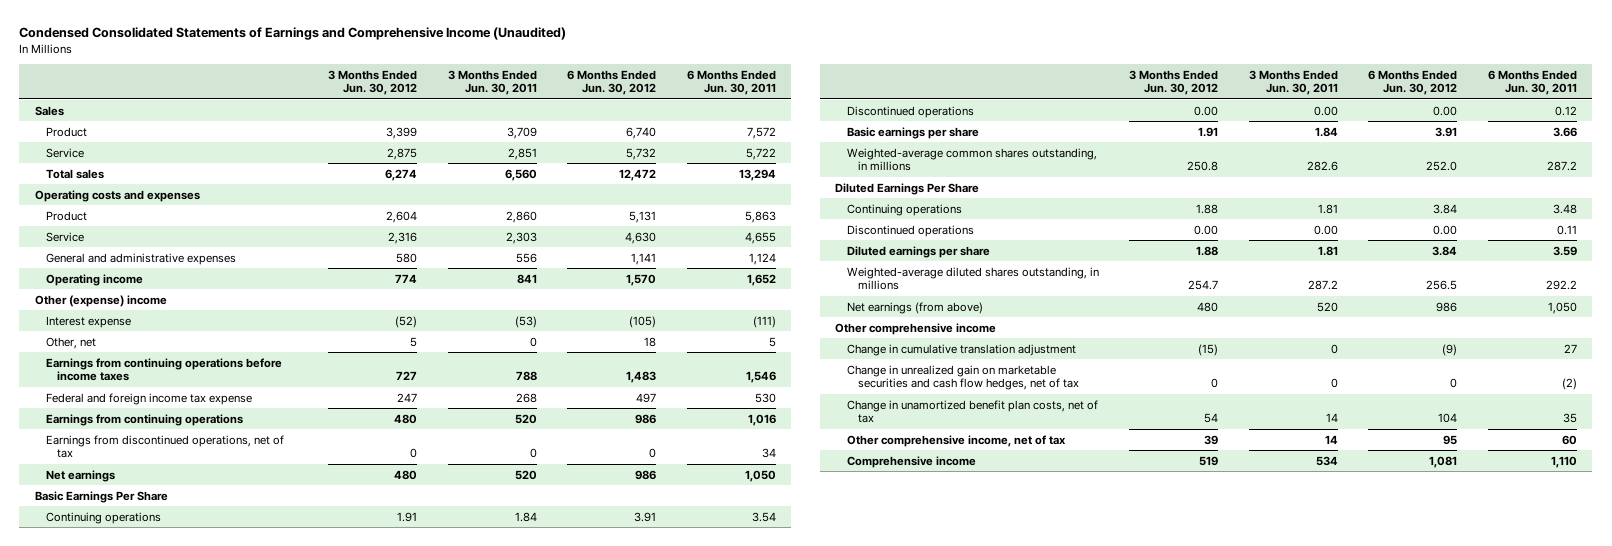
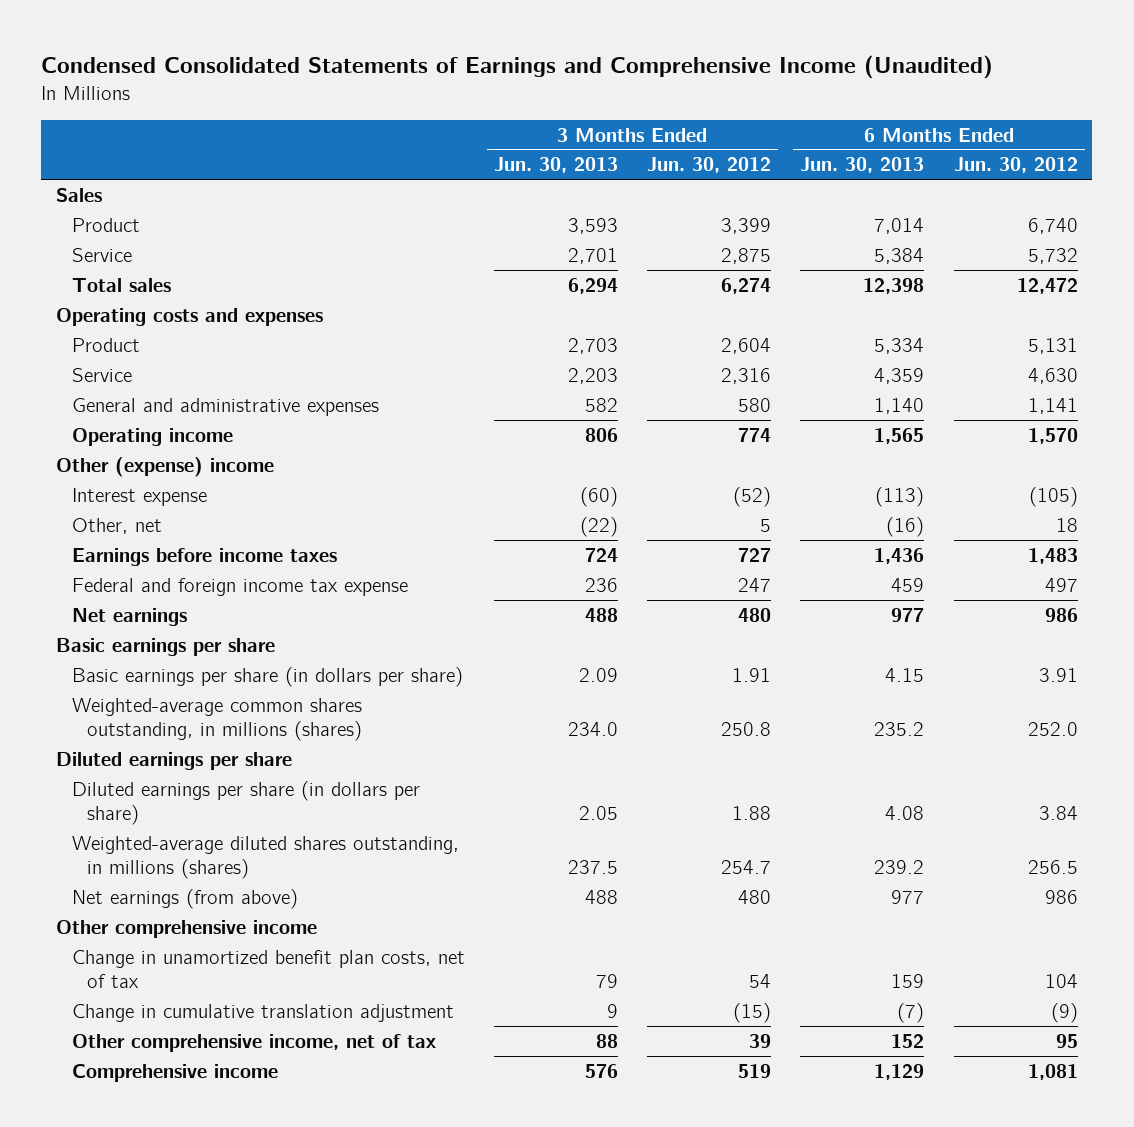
[447,69,537,96] 3 Months Ended Jun. 30, 2011 -> none
[687,69,777,96] 6 Months Ended Jun. 30, 2011 -> none
none -> [493,157,618,174] Jun. 30, 2013
none -> [800,157,925,174] Jun. 30, 2013
[45,357,282,382] Earnings from continuing operations before income taxes -> [71,547,337,566] Earnings before income taxes
[45,413,243,426] Earnings from continuing operations -> none
[45,434,284,459] Earnings from discontinued operations, net of tax -> none
[45,511,161,524] Continuing operations -> none
[846,105,974,118] Discontinued operations -> none
[846,203,962,216] Continuing operations -> none
[846,224,974,237] Discontinued operations -> none
[34,490,168,503] Basic Earnings Per Share -> [56,637,276,656] Basic earnings per share
[846,126,979,139] Basic earnings per share -> [71,666,463,687] Basic earnings per share (in dollars per share)
[846,147,1097,172] Weighted-average common shares outstanding, in millions -> [71,697,363,741] Weighted-average common shares outstanding, in millions (shares)
[835,182,980,195] Diluted Earnings Per Share -> [56,751,293,770] Diluted earnings per share
[846,245,990,258] Diluted earnings per share -> [71,780,420,825] Diluted earnings per share (in dollars per share)
[846,266,1099,291] Weighted-average diluted shares outstanding, in millions -> [71,835,459,879] Weighted-average diluted shares outstanding, in millions (shares)
[846,364,1079,391] Change in unrealized gain on marketable securities and cash flow hedges, net of tax -> none
[846,343,1076,356] Change in cumulative translation adjustment -> [71,1003,454,1022] Change in cumulative translation adjustment

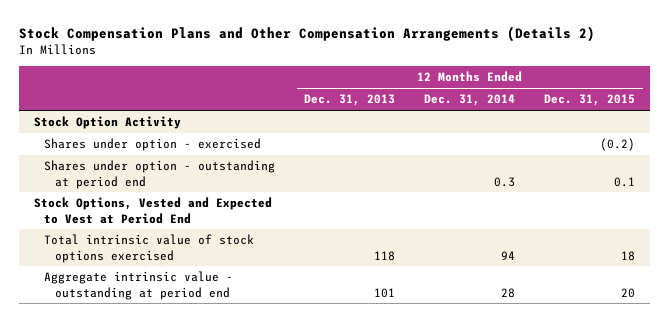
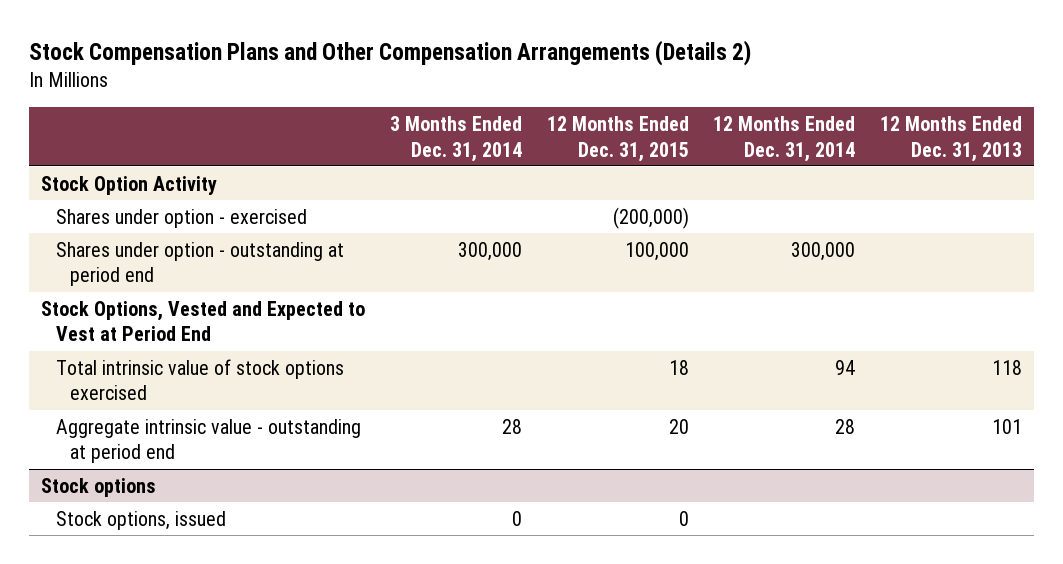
none -> [390,115,523,162] 3 Months Ended Dec. 31, 2014
[600,138,636,152] (0.2) -> [612,206,689,229] (200,000)
[494,176,516,187] 0.3 -> [791,241,856,261] 300,000
[614,176,636,187] 0.1 -> [624,241,689,261] 100,000
none -> [41,477,157,497] Stock options
none -> [55,510,226,530] Stock options, issued

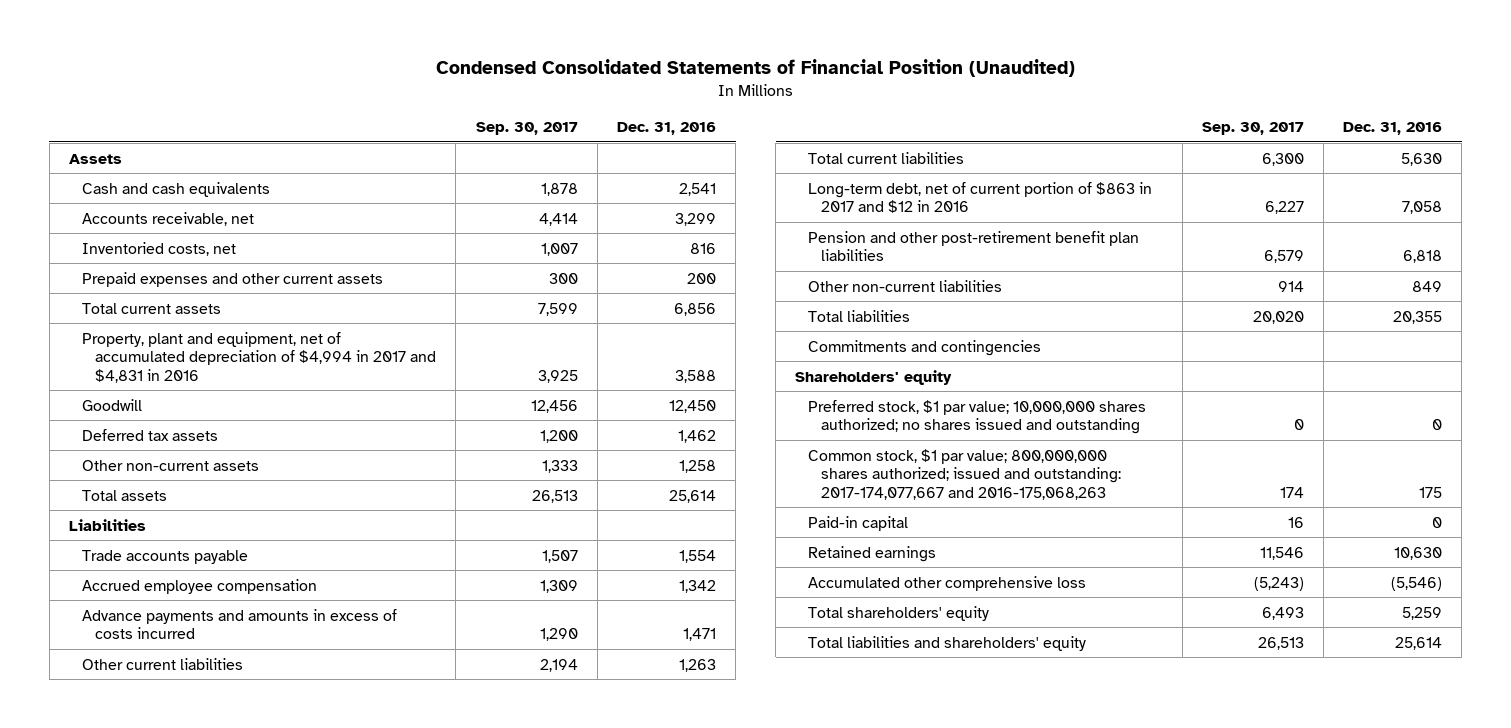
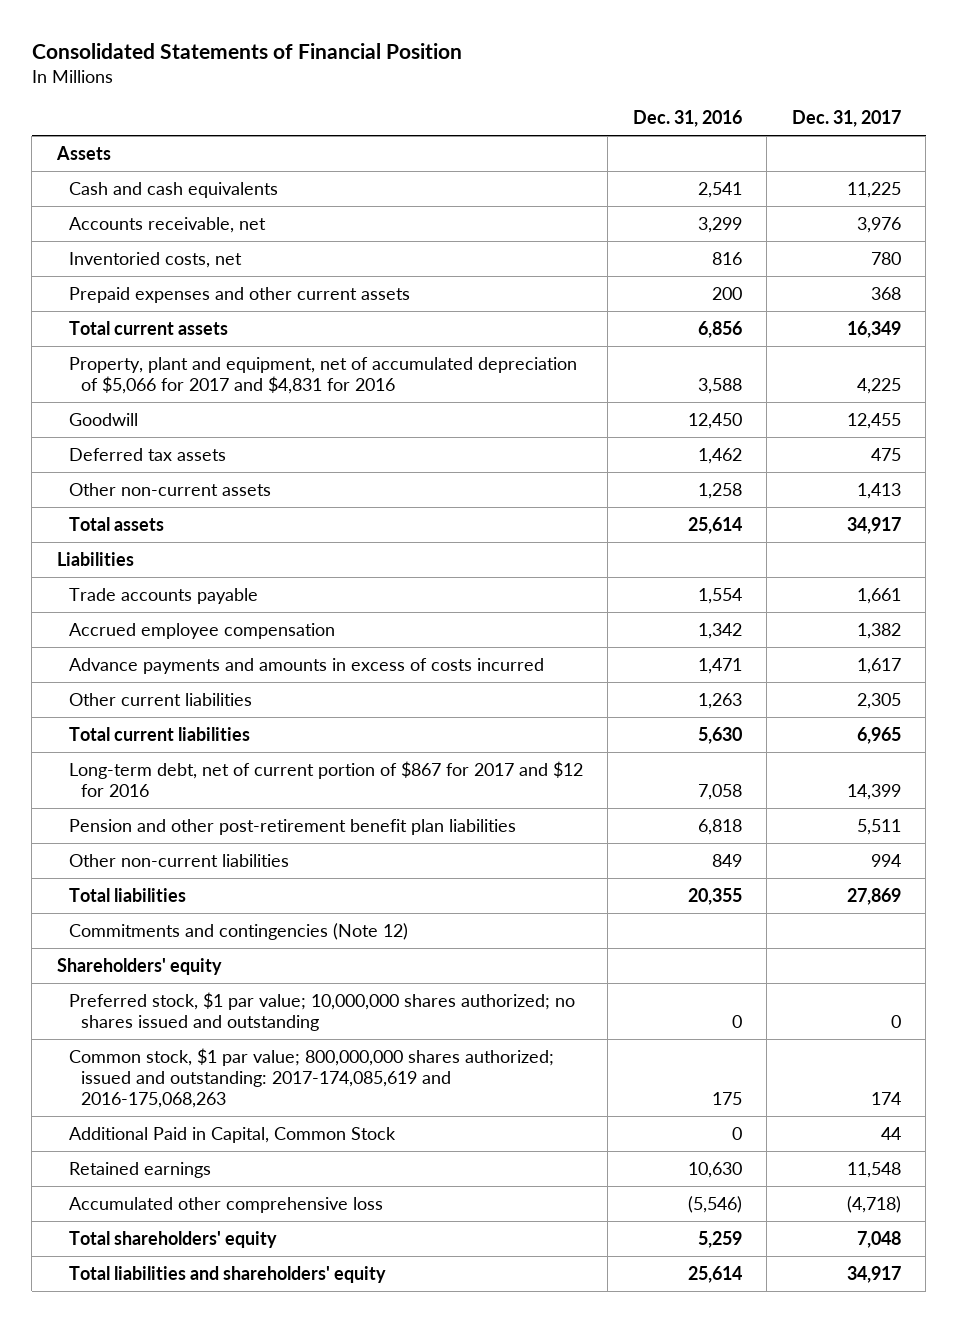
[435,59,1075,78] Condensed Consolidated Statements of Financial Position (Unaudited) -> [31,43,462,60] Consolidated Statements of Financial Position
[475,122,578,136] Sep. 30, 2017 -> none
none -> [791,110,901,128] Dec. 31, 2017
[82,331,437,383] Property, plant and equipment, net of accumulated depreciation of $4,994 in 2017 and $4,831 in 2016 -> [68,356,577,394] Property, plant and equipment, net of accumulated depreciation of $5,066 for 2017 and $4,831 for 2016
[808,181,1153,214] Long-term debt, net of current portion of $863 in 2017 and $12 in 2016 -> [68,760,583,797] Long-term debt, net of current portion of $867 for 2017 and $12 for 2016
[808,339,1042,356] Commitments and contingencies -> [68,922,408,940] Commitments and contingencies (Note 12)
[808,448,1122,500] Common stock, $1 par value; 800,000,000 shares authorized; issued and outstanding: 2017-174,077,667 and 2016-175,068,263 -> [68,1047,554,1109] Common stock, $1 par value; 800,000,000 shares authorized; issued and outstanding: 2017-174,085,619 and 2016-175,068,263
[808,515,909,531] Paid-in capital -> [68,1126,396,1143] Additional Paid in Capital, Common Stock

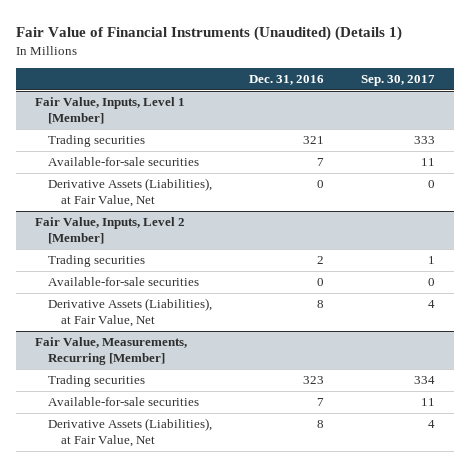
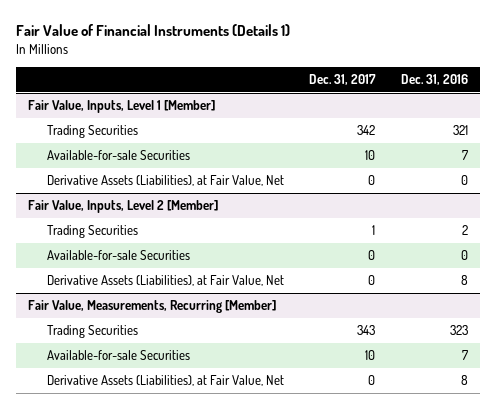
[16,25,403,41] Fair Value of Financial Instruments (Unaudited) (Details 1) -> [15,24,290,37] Fair Value of Financial Instruments (Details 1)
[361,75,436,87] Sep. 30, 2017 -> none
none -> [309,74,377,86] Dec. 31, 2017
[47,135,145,148] Trading securities -> [47,125,139,139] Trading Securities
[47,157,199,167] Available-for-sale securities -> [47,150,191,161] Available-for-sale Securities
[47,255,145,268] Trading securities -> [47,225,139,239] Trading Securities
[47,277,199,287] Available-for-sale securities -> [47,250,191,261] Available-for-sale Securities
[47,375,145,388] Trading securities -> [47,325,139,339] Trading Securities
[47,397,199,407] Available-for-sale securities -> [47,350,191,361] Available-for-sale Securities

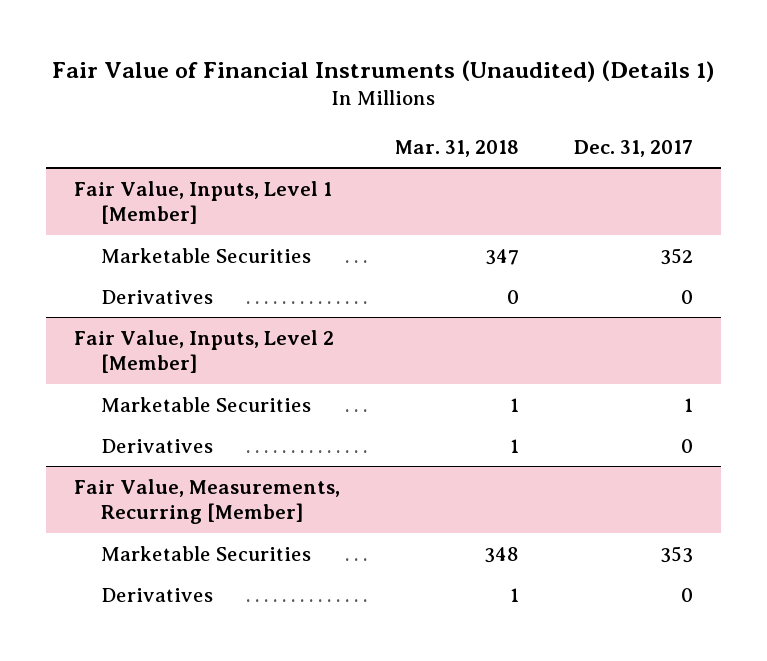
[15,24,290,37] Fair Value of Financial Instruments (Details 1) -> [52,59,715,82] Fair Value of Financial Instruments (Unaudited) (Details 1)
[400,74,468,86] Dec. 31, 2016 -> none
none -> [394,139,519,157] Mar. 31, 2018
[47,125,139,139] Trading Securities -> none
[47,150,191,161] Available-for-sale Securities -> none
none -> [101,247,312,263] Marketable Securities
[47,175,285,187] Derivative Assets (Liabilities), at Fair Value, Net -> [101,289,214,304] Derivatives
[47,225,139,239] Trading Securities -> none
[47,250,191,261] Available-for-sale Securities -> none
none -> [101,396,312,412] Marketable Securities
[47,275,285,287] Derivative Assets (Liabilities), at Fair Value, Net -> [101,438,214,453] Derivatives
[47,325,139,339] Trading Securities -> none
[47,350,191,361] Available-for-sale Securities -> none
none -> [101,545,312,561] Marketable Securities
[47,375,285,387] Derivative Assets (Liabilities), at Fair Value, Net -> [101,587,214,602] Derivatives

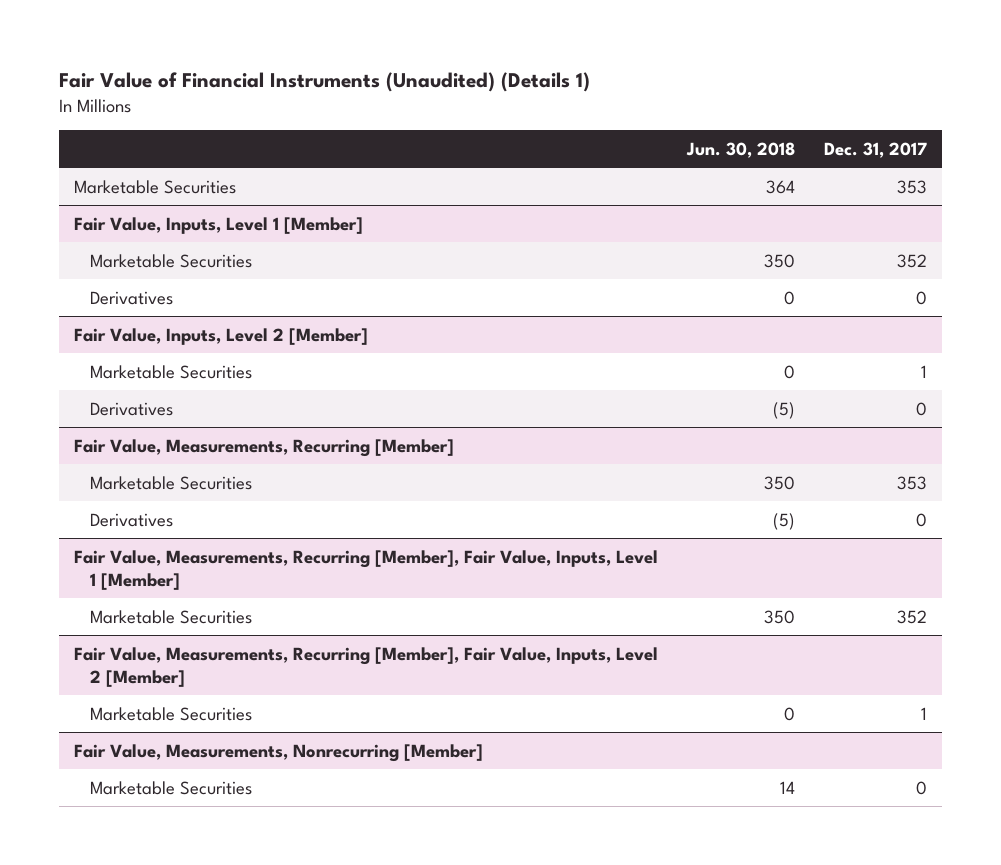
[394,139,519,157] Mar. 31, 2018 -> none
none -> [685,141,795,158] Jun. 30, 2018
none -> [73,179,236,194] Marketable Securities
none -> [73,549,658,590] Fair Value, Measurements, Recurring [Member], Fair Value, Inputs, Level 1 [Member]
none -> [89,609,252,624] Marketable Securities
none -> [73,646,658,687] Fair Value, Measurements, Recurring [Member], Fair Value, Inputs, Level 2 [Member]
none -> [89,706,252,721] Marketable Securities
none -> [73,743,483,762] Fair Value, Measurements, Nonrecurring [Member]
none -> [89,780,252,795] Marketable Securities

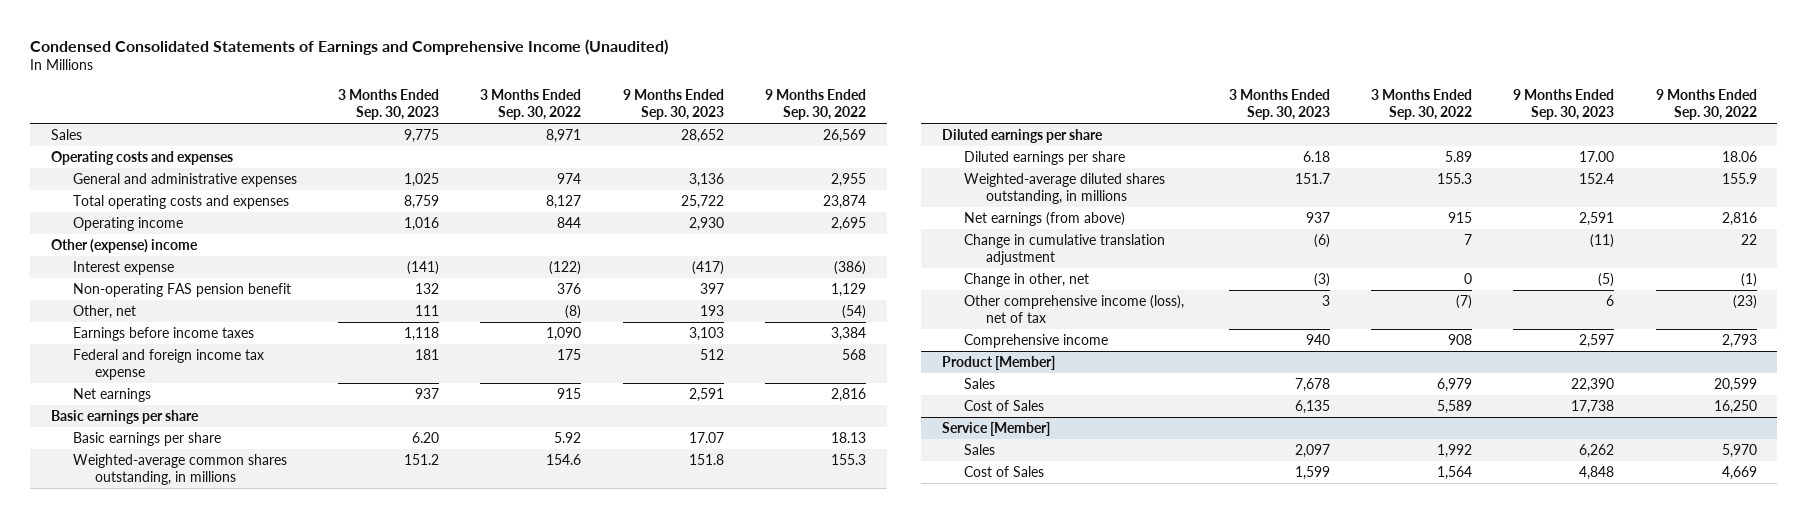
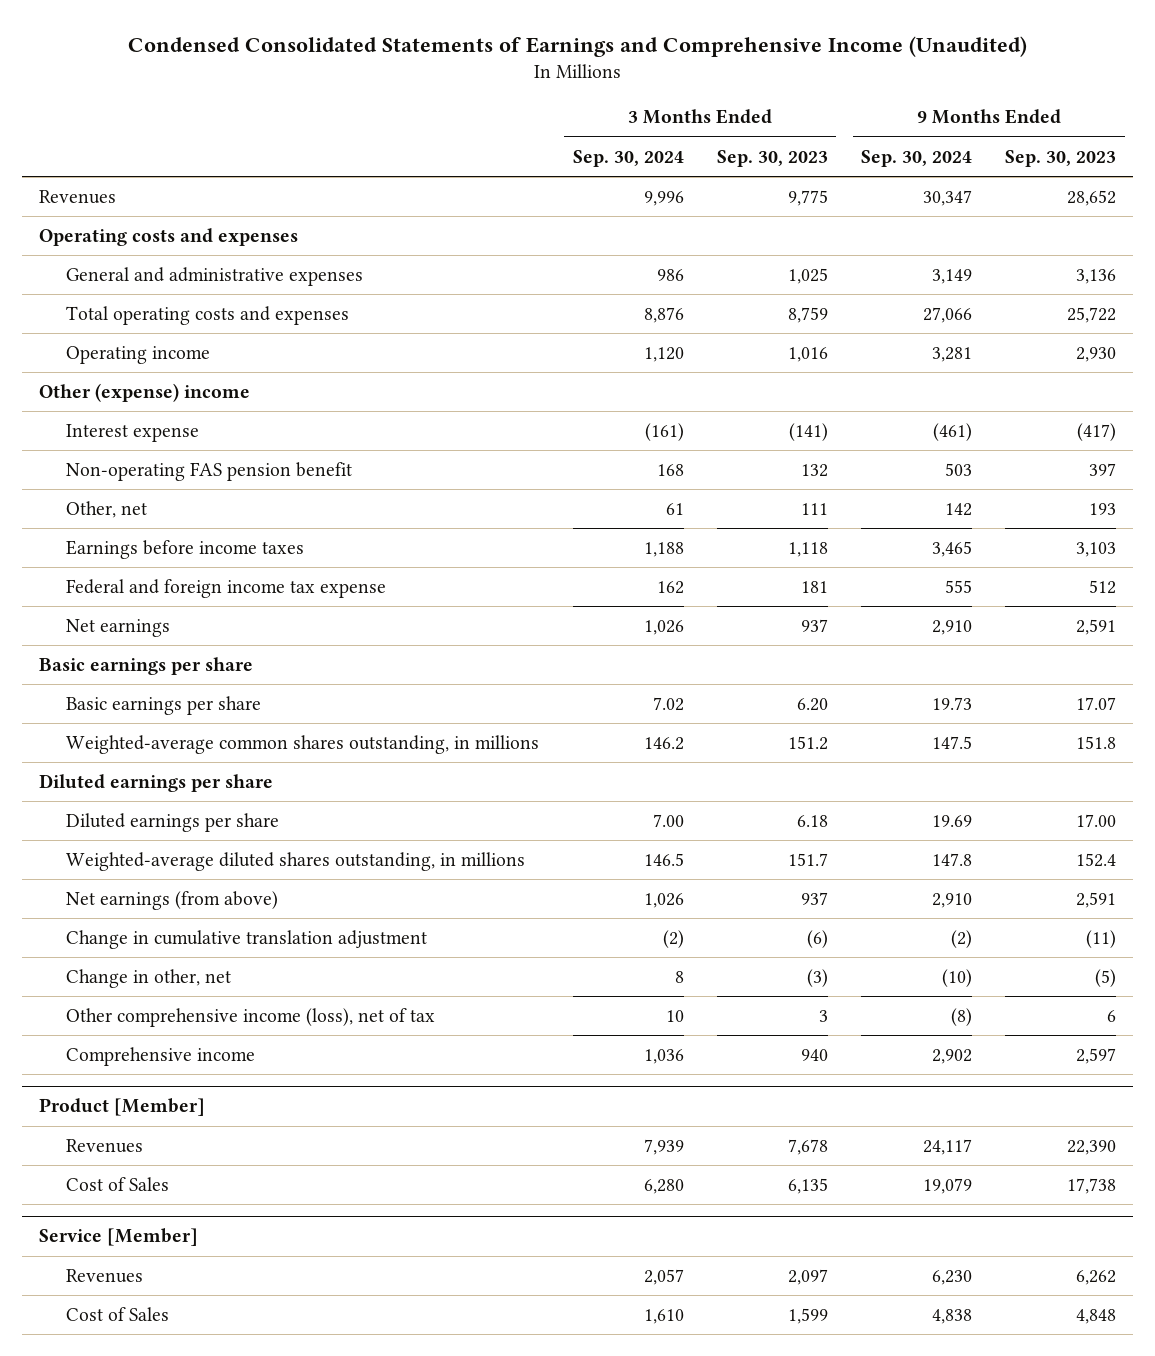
[480,88,582,121] 3 Months Ended Sep. 30, 2022 -> none
[764,88,866,121] 9 Months Ended Sep. 30, 2022 -> none
none -> [572,149,684,167] Sep. 30, 2024
none -> [861,149,973,167] Sep. 30, 2024
[50,128,82,140] Sales -> [38,189,116,204] Revenues
[963,377,995,389] Sales -> [66,1138,144,1153] Revenues
[963,443,995,455] Sales -> [66,1268,144,1283] Revenues

